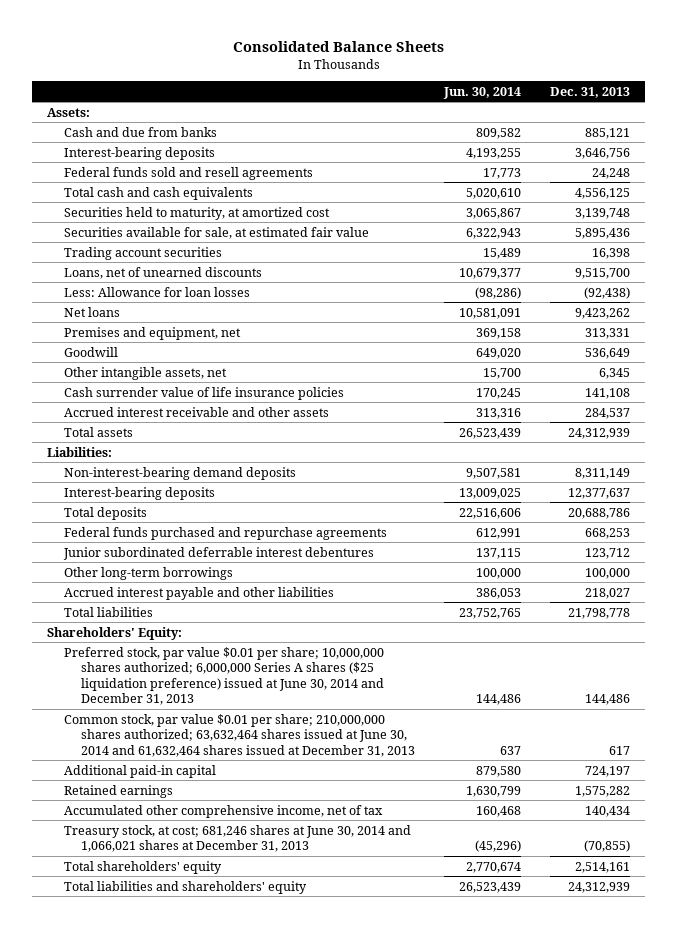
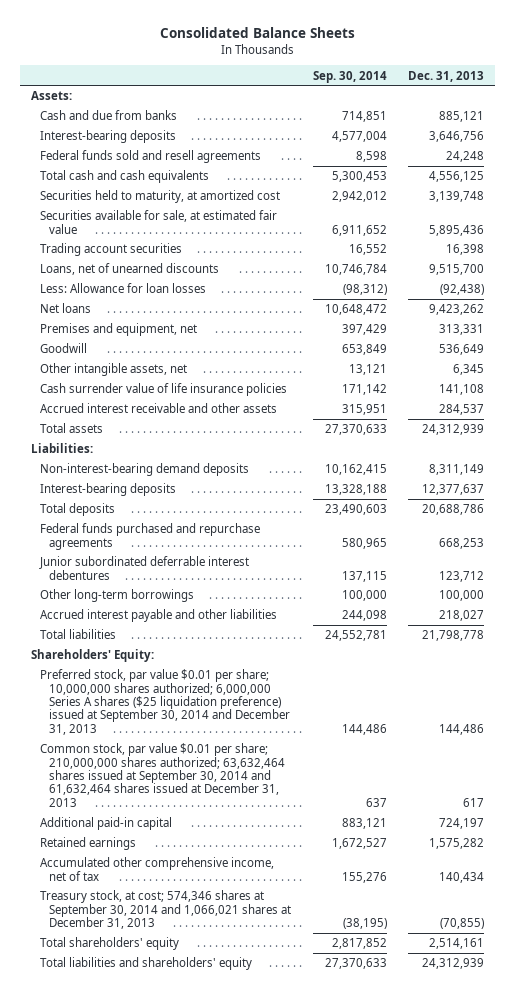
[442,86,521,99] Jun. 30, 2014 -> none
none -> [312,70,387,83] Sep. 30, 2014
[63,646,384,706] Preferred stock, par value $0.01 per share; 10,000,000 shares authorized; 6,000,000 Series A shares ($25 liquidation preference) issued at June 30, 2014 and December 31, 2013 -> [40,669,290,735] Preferred stock, par value $0.01 per share; 10,000,000 shares authorized; 6,000,000 Series A shares ($25 liquidation preference) issued at September 30, 2014 and December 31, 2013
[63,713,415,757] Common stock, par value $0.01 per share; 210,000,000 shares authorized; 63,632,464 shares issued at June 30, 2014 and 61,632,464 shares issued at December 31, 2013 -> [40,743,285,807] Common stock, par value $0.01 per share; 210,000,000 shares authorized; 63,632,464 shares issued at September 30, 2014 and 61,632,464 shares issued at December 31, 2013
[63,824,411,853] Treasury stock, at cost; 681,246 shares at June 30, 2014 and 1,066,021 shares at December 31, 2013 -> [40,890,291,929] Treasury stock, at cost; 574,346 shares at September 30, 2014 and 1,066,021 shares at December 31, 2013

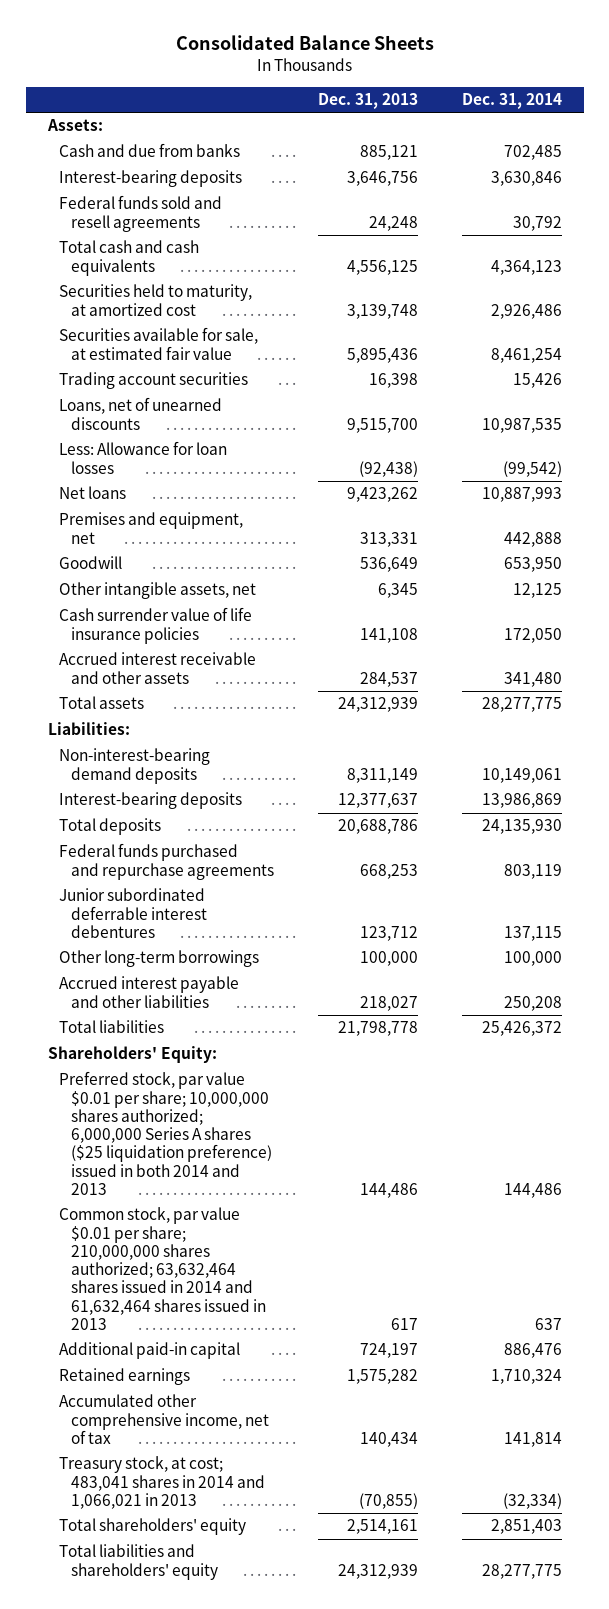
[312,70,387,83] Sep. 30, 2014 -> none
none -> [461,93,562,110] Dec. 31, 2014
[40,669,290,735] Preferred stock, par value $0.01 per share; 10,000,000 shares authorized; 6,000,000 Series A shares ($25 liquidation preference) issued at September 30, 2014 and December 31, 2013 -> [59,1071,272,1195] Preferred stock, par value $0.01 per share; 10,000,000 shares authorized; 6,000,000 Series A shares ($25 liquidation preference) issued in both 2014 and 2013
[40,743,285,807] Common stock, par value $0.01 per share; 210,000,000 shares authorized; 63,632,464 shares issued at September 30, 2014 and 61,632,464 shares issued at December 31, 2013 -> [59,1207,266,1330] Common stock, par value $0.01 per share; 210,000,000 shares authorized; 63,632,464 shares issued in 2014 and 61,632,464 shares issued in 2013
[40,890,291,929] Treasury stock, at cost; 574,346 shares at September 30, 2014 and 1,066,021 shares at December 31, 2013 -> [59,1456,265,1509] Treasury stock, at cost; 483,041 shares in 2014 and 1,066,021 in 2013

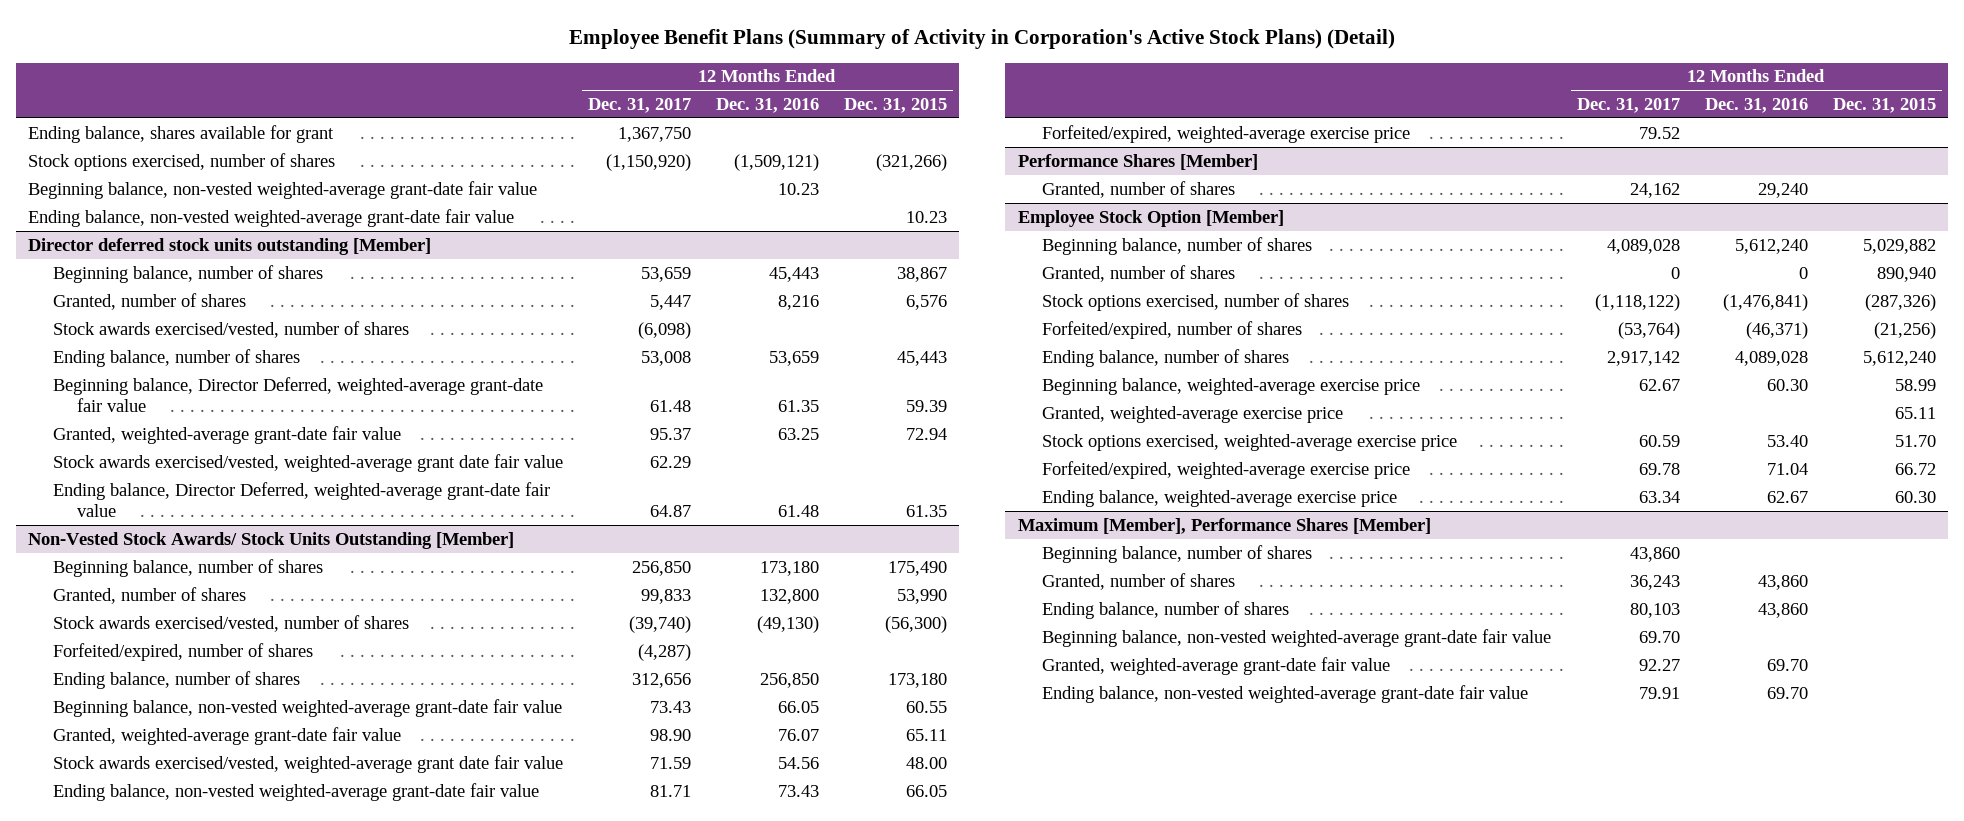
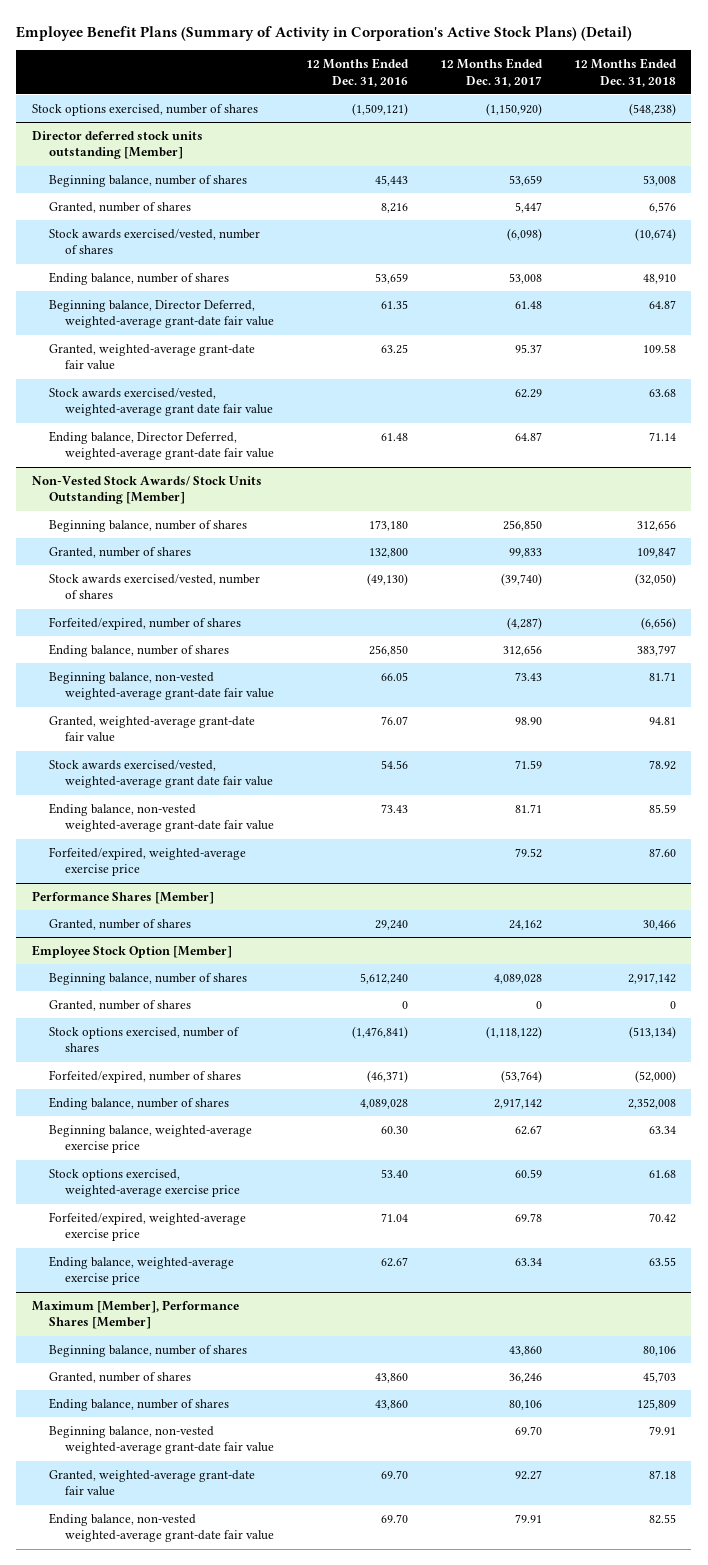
[843,97,947,113] Dec. 31, 2015 -> none
none -> [573,57,677,87] 12 Months Ended Dec. 31, 2018
[28,124,335,143] Ending balance, shares available for grant -> none
[28,180,538,199] Beginning balance, non-vested weighted-average grant-date fair value -> none
[28,208,515,227] Ending balance, non-vested weighted-average grant-date fair value -> none
[1041,405,1343,423] Granted, weighted-average exercise price -> none
[1629,574,1680,590] 36,243 -> [508,1372,542,1383] 36,246
[1629,602,1680,618] 80,103 -> [508,1399,542,1410] 80,106

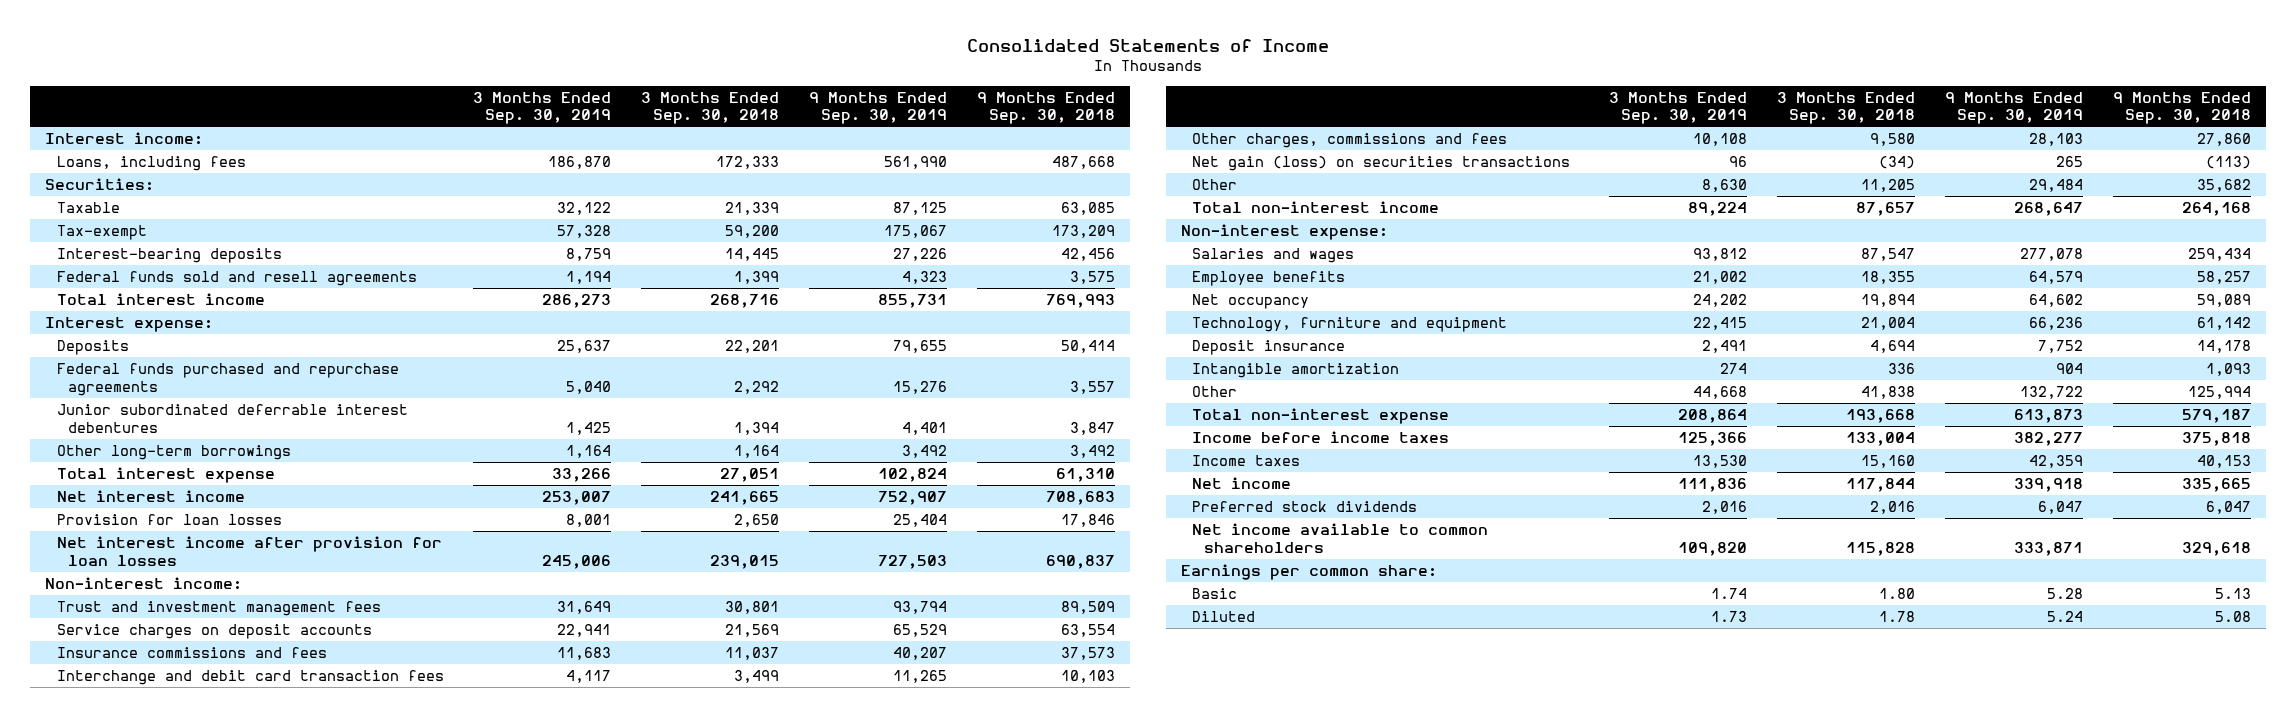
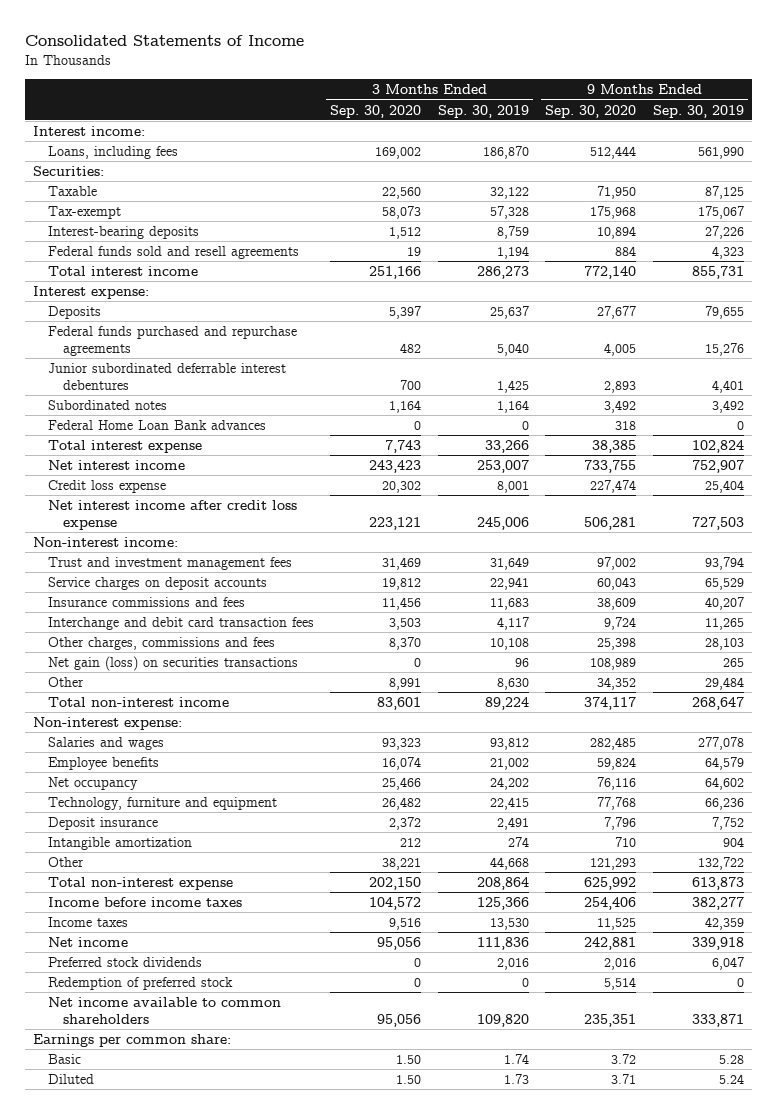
[641,91,780,125] 3 Months Ended Sep. 30, 2018 -> none
[976,91,1115,125] 9 Months Ended Sep. 30, 2018 -> none
none -> [330,104,422,118] Sep. 30, 2020
none -> [545,104,637,118] Sep. 30, 2020
[56,444,291,460] Other long-term borrowings -> [47,399,167,410] Subordinated notes
none -> [47,419,266,430] Federal Home Loan Bank advances
[56,513,282,525] Provision for loan losses -> [47,479,166,493] Credit loss expense
[56,535,442,566] Net interest income after provision for loan losses -> [47,499,297,530] Net interest income after credit loss expense
none -> [47,976,233,990] Redemption of preferred stock

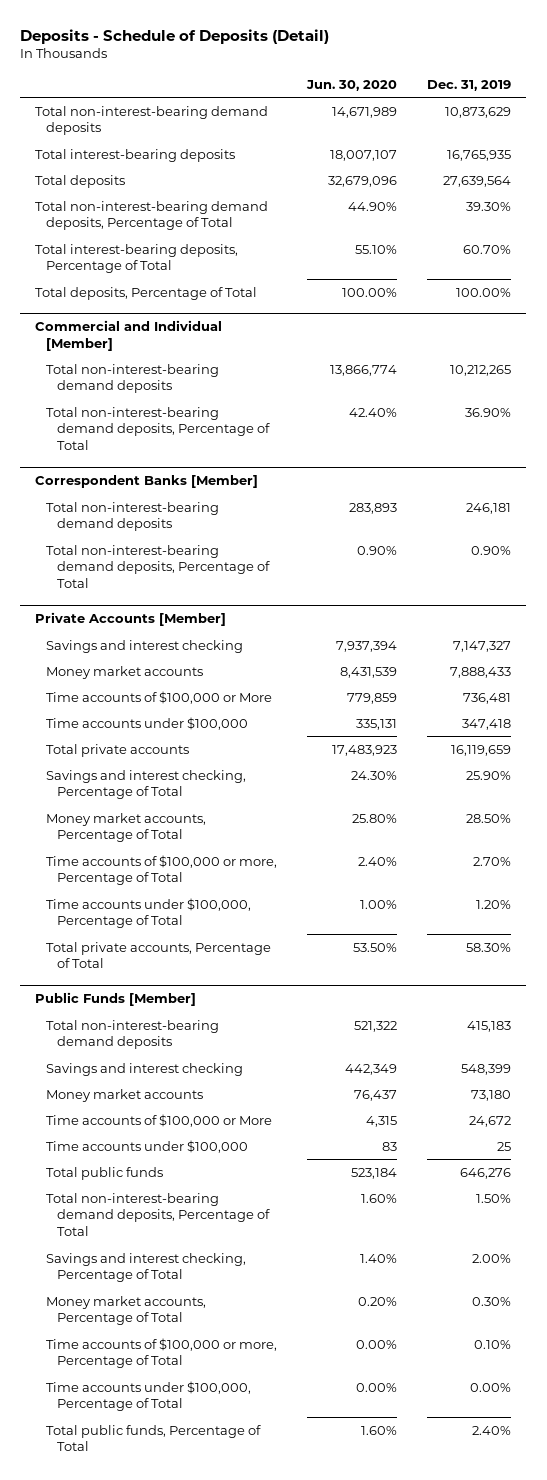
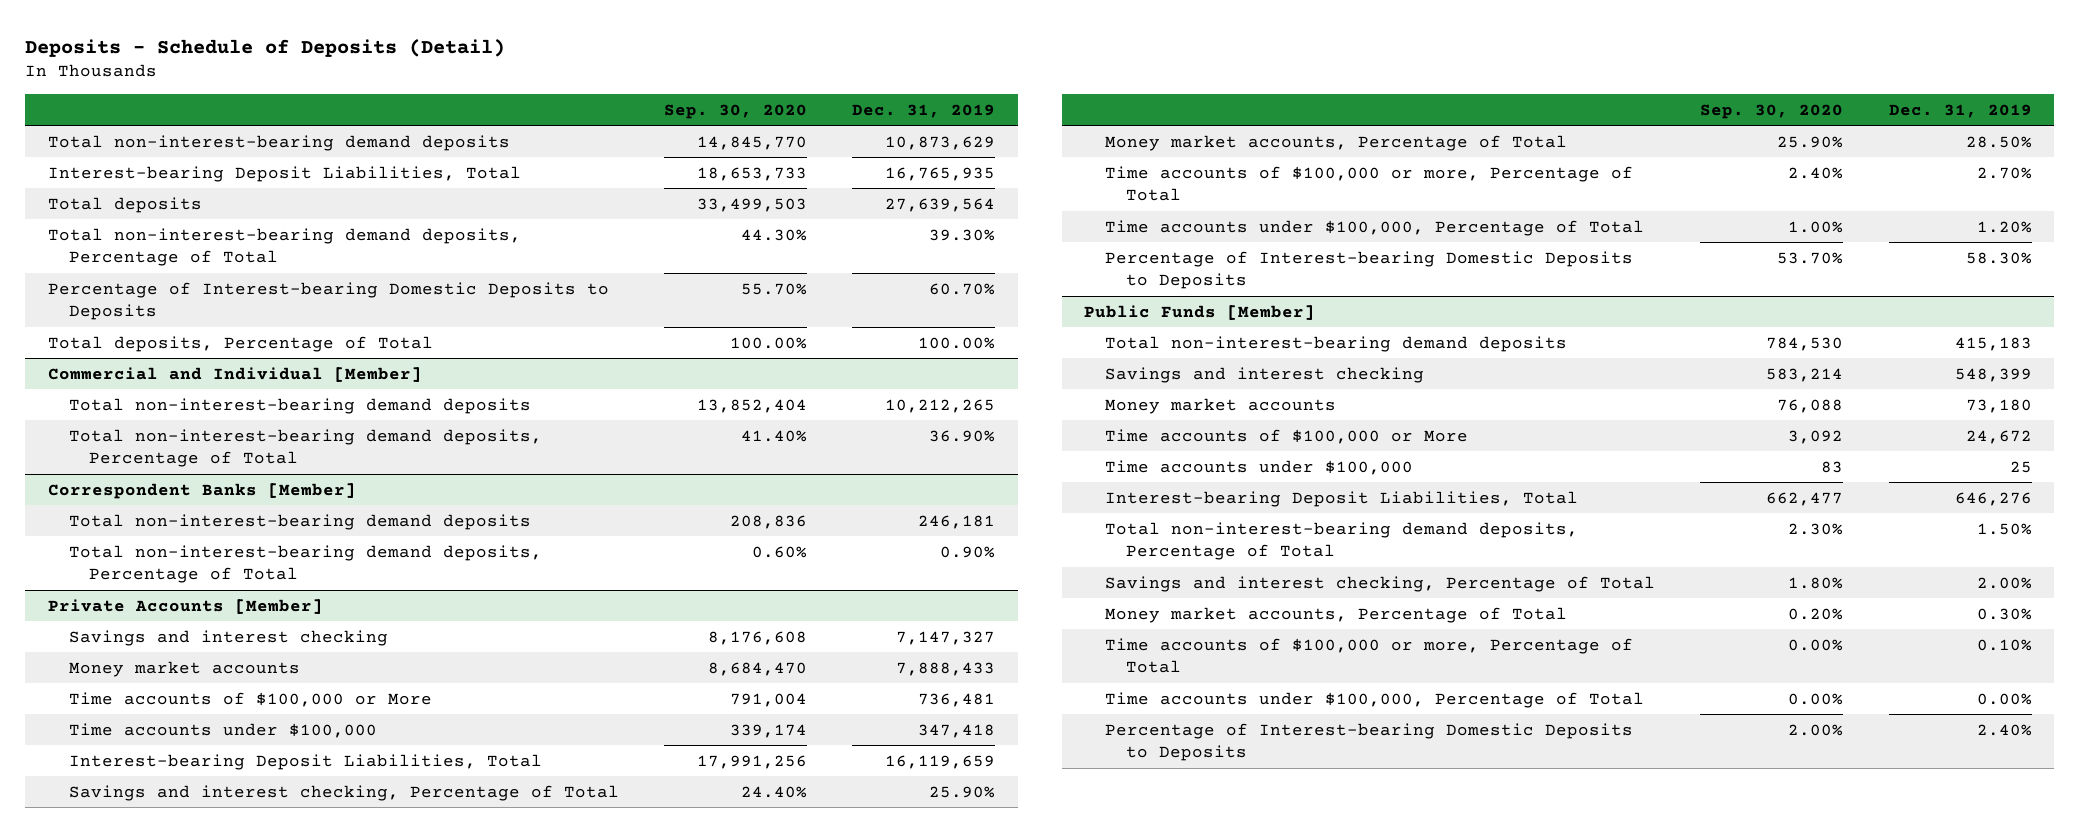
[306,79,398,91] Jun. 30, 2020 -> none
none -> [663,103,807,119] Sep. 30, 2020
[35,148,236,162] Total interest-bearing deposits -> [47,165,521,182] Interest-bearing Deposit Liabilities, Total
[35,243,239,274] Total interest-bearing deposits, Percentage of Total -> [47,281,609,321] Percentage of Interest-bearing Domestic Deposits to Deposits
[46,743,190,757] Total private accounts -> [68,753,542,770] Interest-bearing Deposit Liabilities, Total
[46,941,272,969] Total private accounts, Percentage of Total -> [1105,250,1634,290] Percentage of Interest-bearing Domestic Deposits to Deposits
[46,1166,164,1180] Total public funds -> [1105,490,1579,507] Interest-bearing Deposit Liabilities, Total
[46,1424,262,1452] Total public funds, Percentage of Total -> none
none -> [1105,722,1634,762] Percentage of Interest-bearing Domestic Deposits to Deposits

